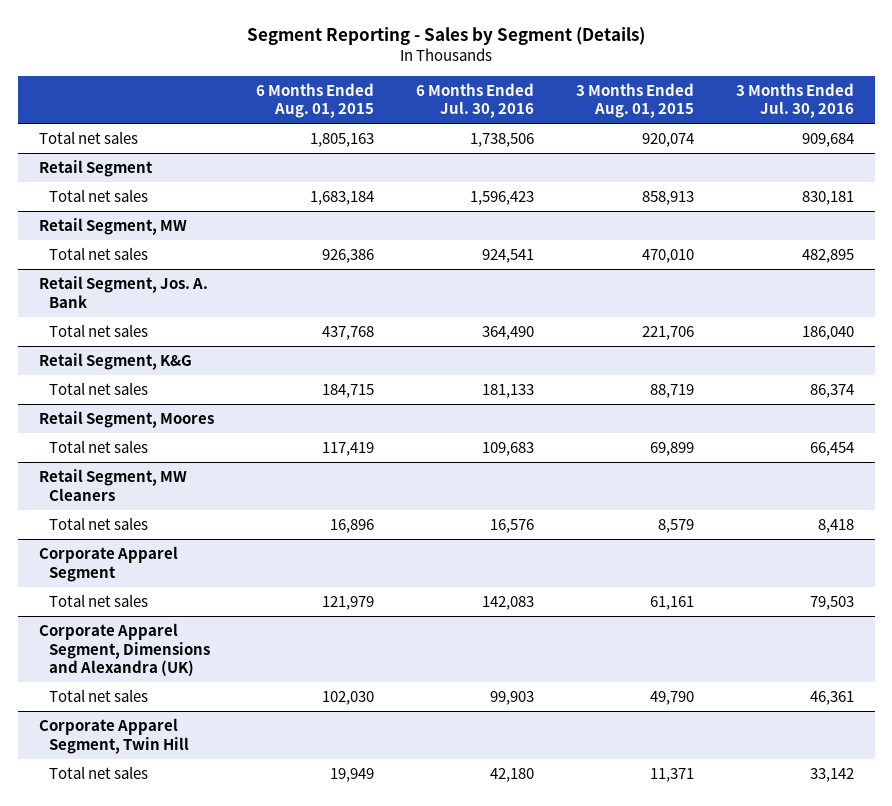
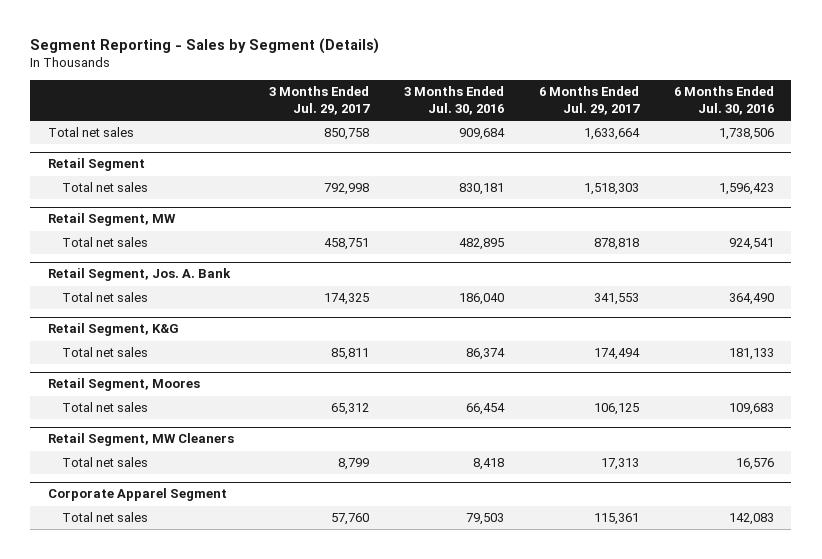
[255,82,374,119] 6 Months Ended Aug. 01, 2015 -> none
[575,82,694,119] 3 Months Ended Aug. 01, 2015 -> none
none -> [268,86,370,115] 3 Months Ended Jul. 29, 2017
none -> [538,86,640,115] 6 Months Ended Jul. 29, 2017
[38,622,211,677] Corporate Apparel Segment, Dimensions and Alexandra (UK) -> none
[49,688,149,702] Total net sales -> none
[38,717,190,754] Corporate Apparel Segment, Twin Hill -> none
[49,765,149,779] Total net sales -> none

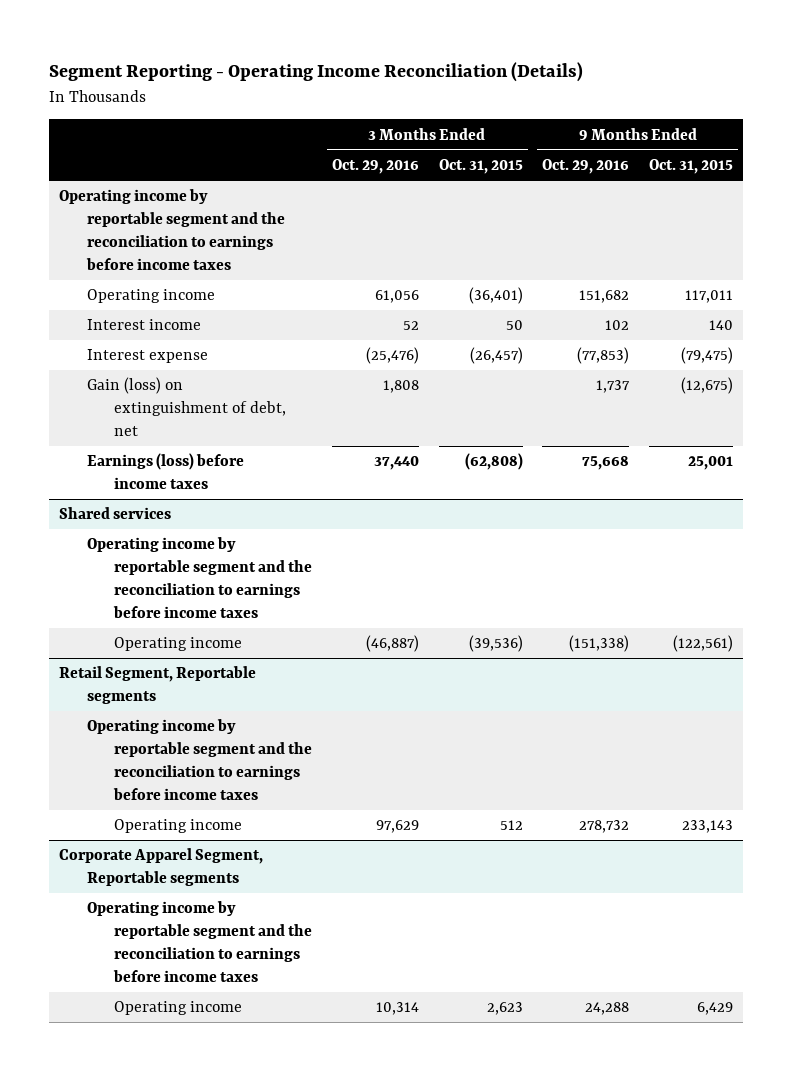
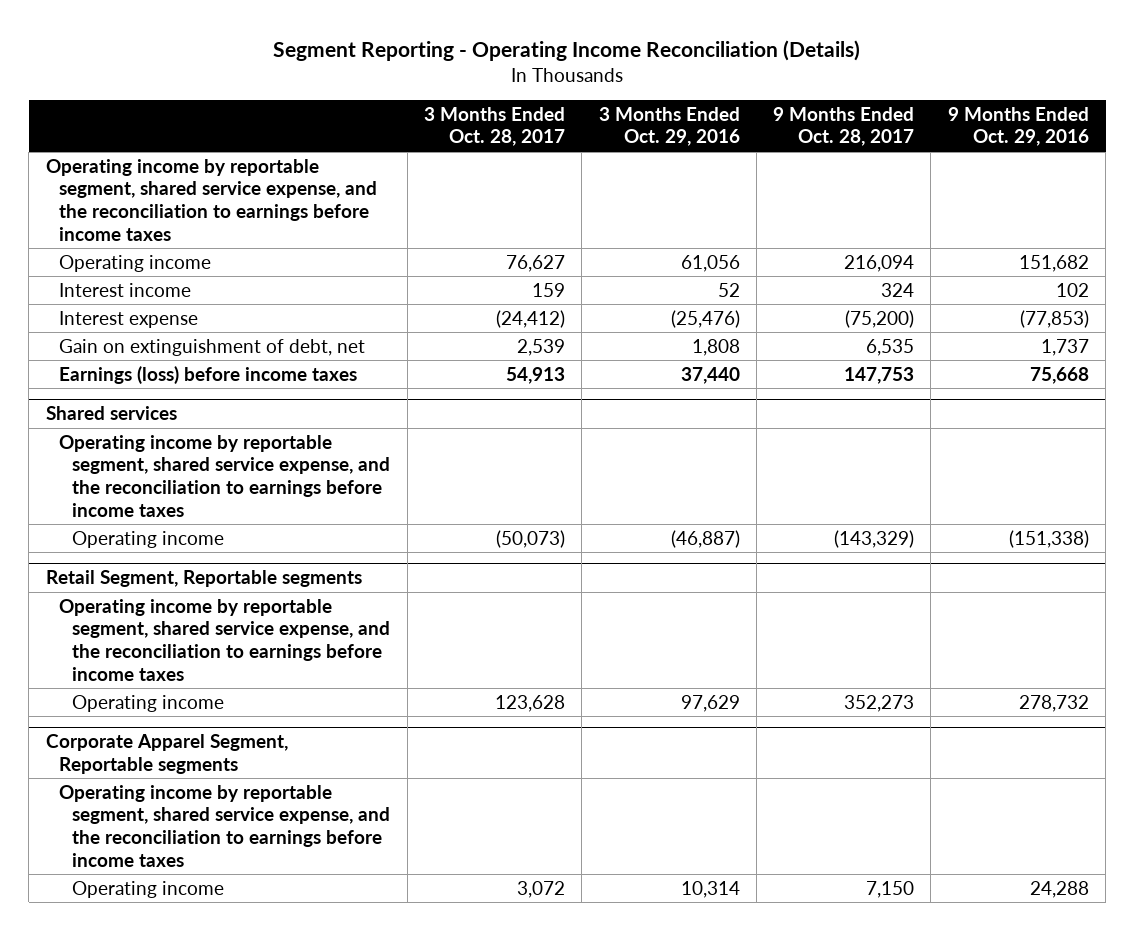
[438,159,523,175] Oct. 31, 2015 -> none
[649,159,734,175] Oct. 31, 2015 -> none
none -> [424,106,566,147] 3 Months Ended Oct. 28, 2017
none -> [773,106,915,147] 9 Months Ended Oct. 28, 2017
[59,189,285,270] Operating income by reportable segment and the reconciliation to earnings before income taxes -> [45,158,378,241] Operating income by reportable segment, shared service expense, and the reconciliation to earnings before income taxes
[86,377,287,436] Gain (loss) on extinguishment of debt, net -> [59,338,366,356] Gain on extinguishment of debt, net
[86,537,313,618] Operating income by reportable segment and the reconciliation to earnings before income taxes -> [59,434,391,517] Operating income by reportable segment, shared service expense, and the reconciliation to earnings before income taxes
[86,719,313,800] Operating income by reportable segment and the reconciliation to earnings before income taxes -> [59,598,391,681] Operating income by reportable segment, shared service expense, and the reconciliation to earnings before income taxes
[86,901,313,982] Operating income by reportable segment and the reconciliation to earnings before income taxes -> [59,784,391,867] Operating income by reportable segment, shared service expense, and the reconciliation to earnings before income taxes

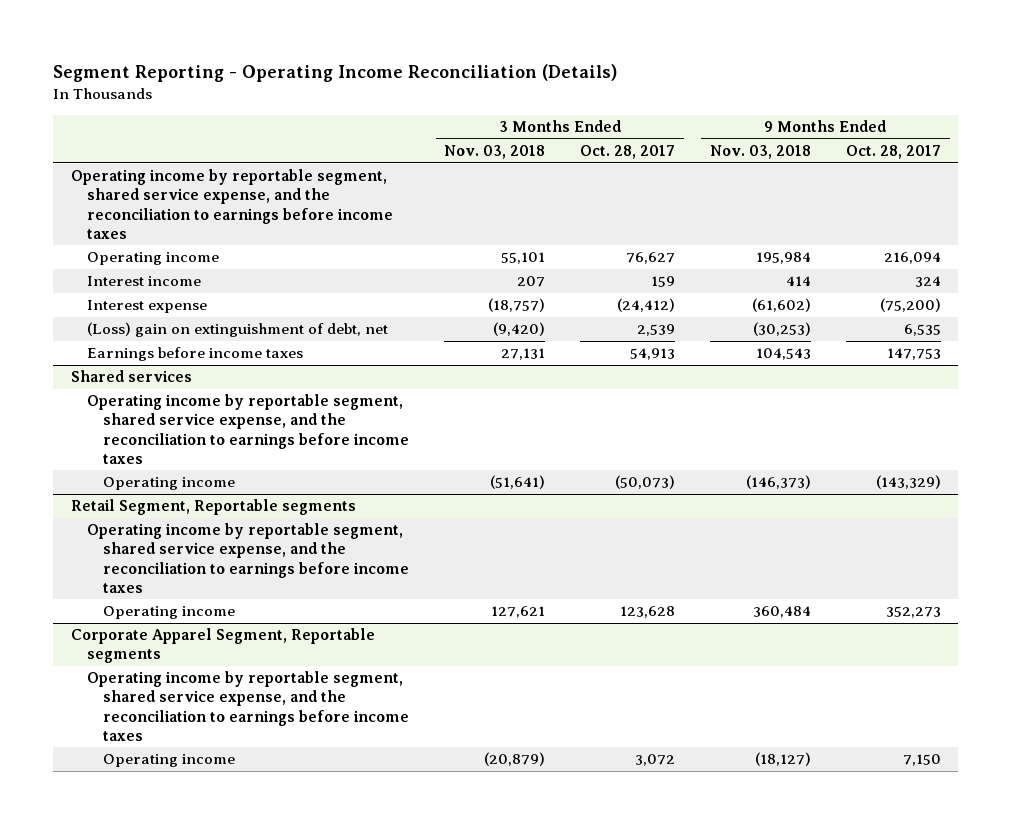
[598,106,740,147] 3 Months Ended Oct. 29, 2016 -> none
[947,106,1089,147] 9 Months Ended Oct. 29, 2016 -> none
none -> [444,145,546,160] Nov. 03, 2018
none -> [710,145,812,160] Nov. 03, 2018
[59,338,366,356] Gain on extinguishment of debt, net -> [87,322,389,338] (Loss) gain on extinguishment of debt, net
[59,365,358,384] Earnings (loss) before income taxes -> [87,347,304,362] Earnings before income taxes

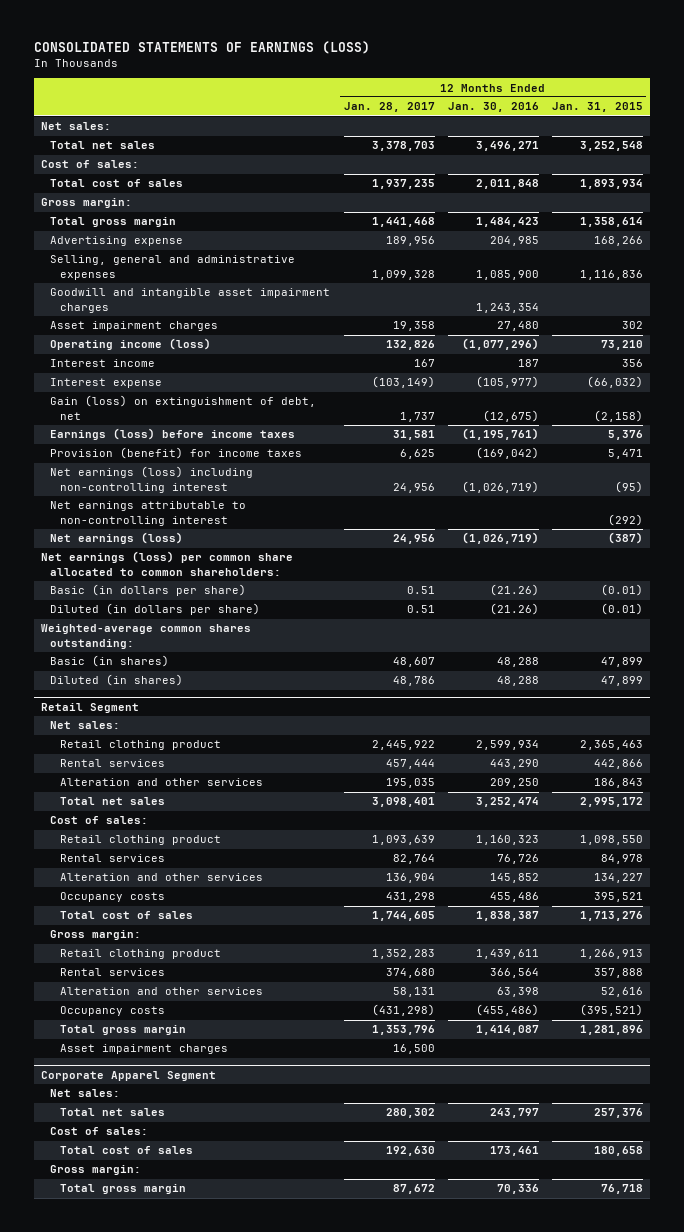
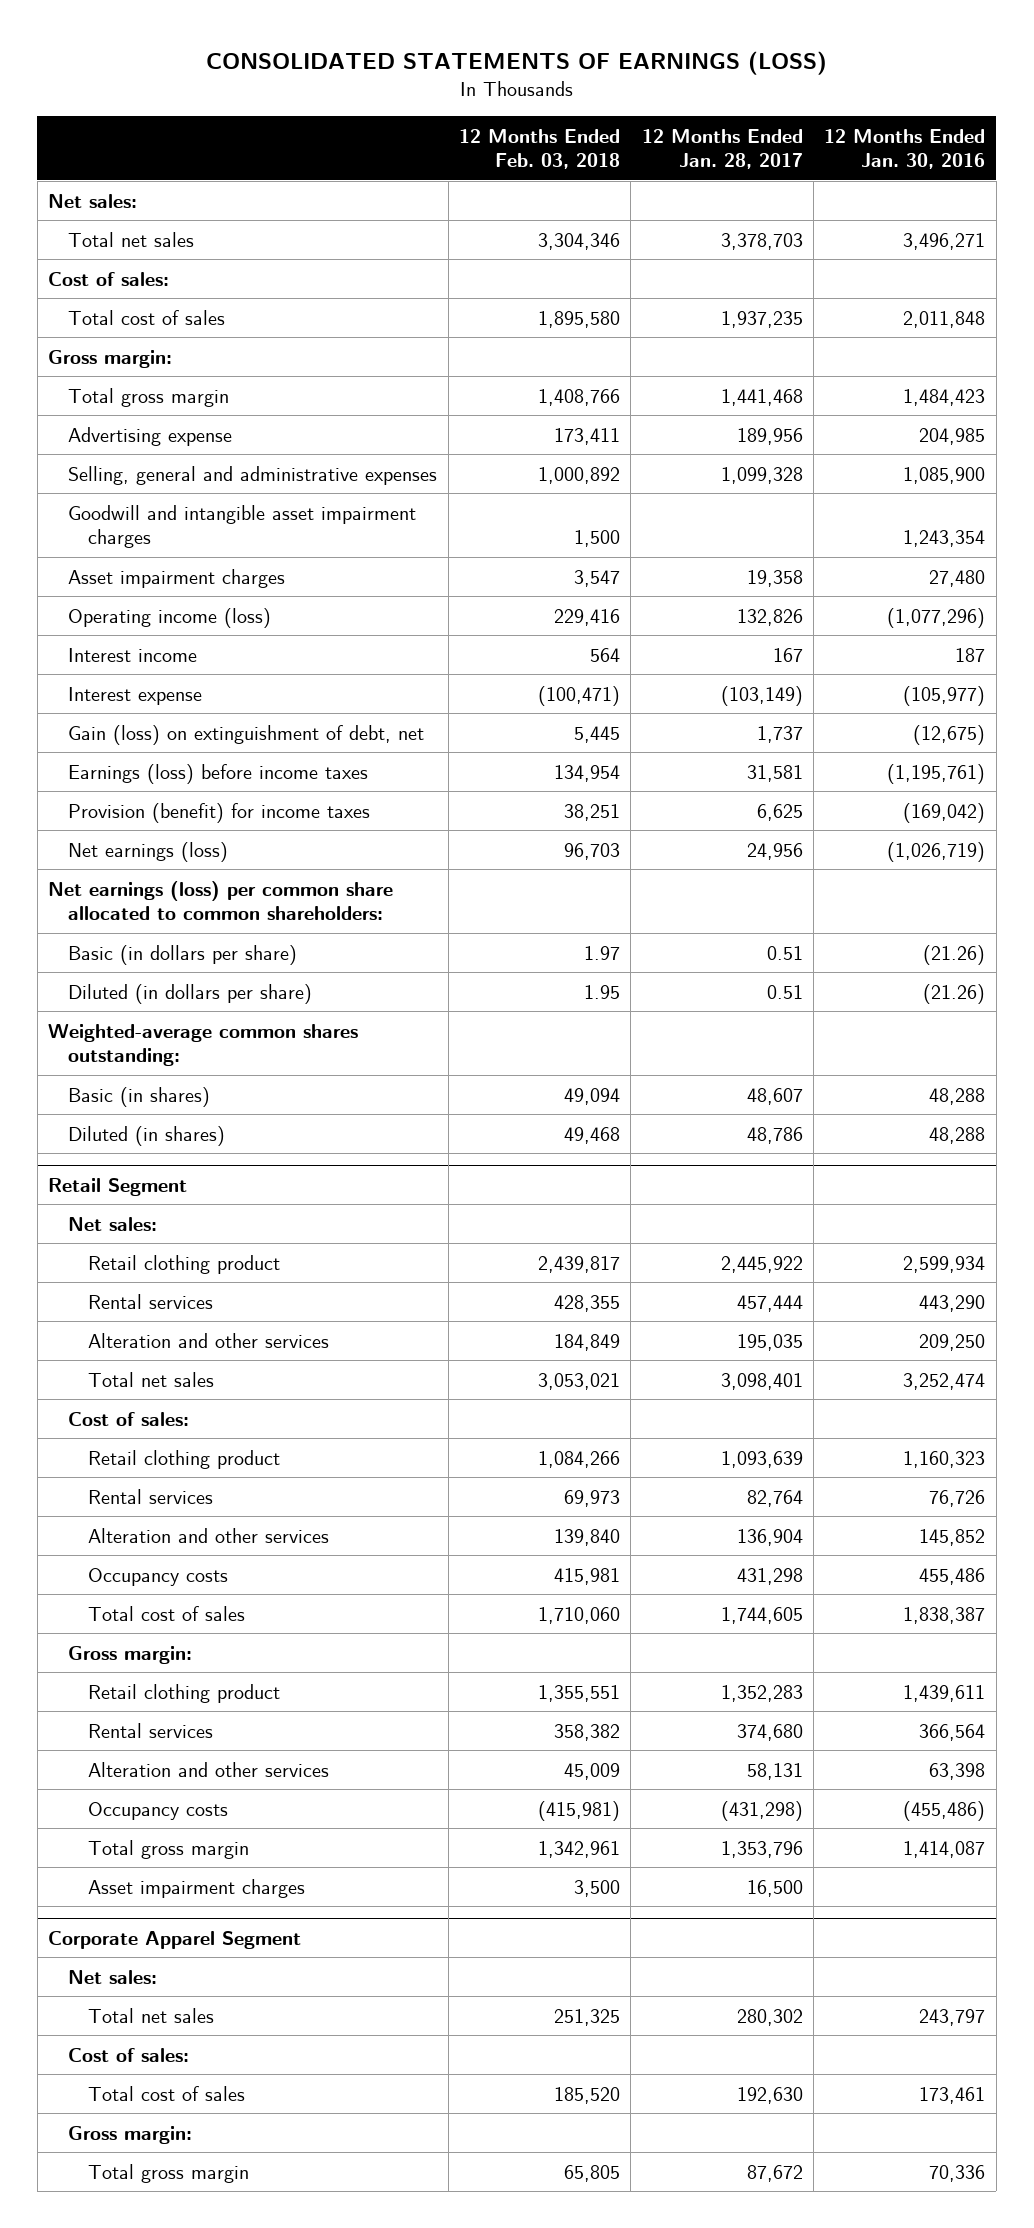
[552,102,644,113] Jan. 31, 2015 -> none
none -> [458,128,620,170] 12 Months Ended Feb. 03, 2018
[50,466,254,493] Net earnings (loss) including non-controlling interest -> none
[50,501,247,526] Net earnings attributable to non-controlling interest -> none

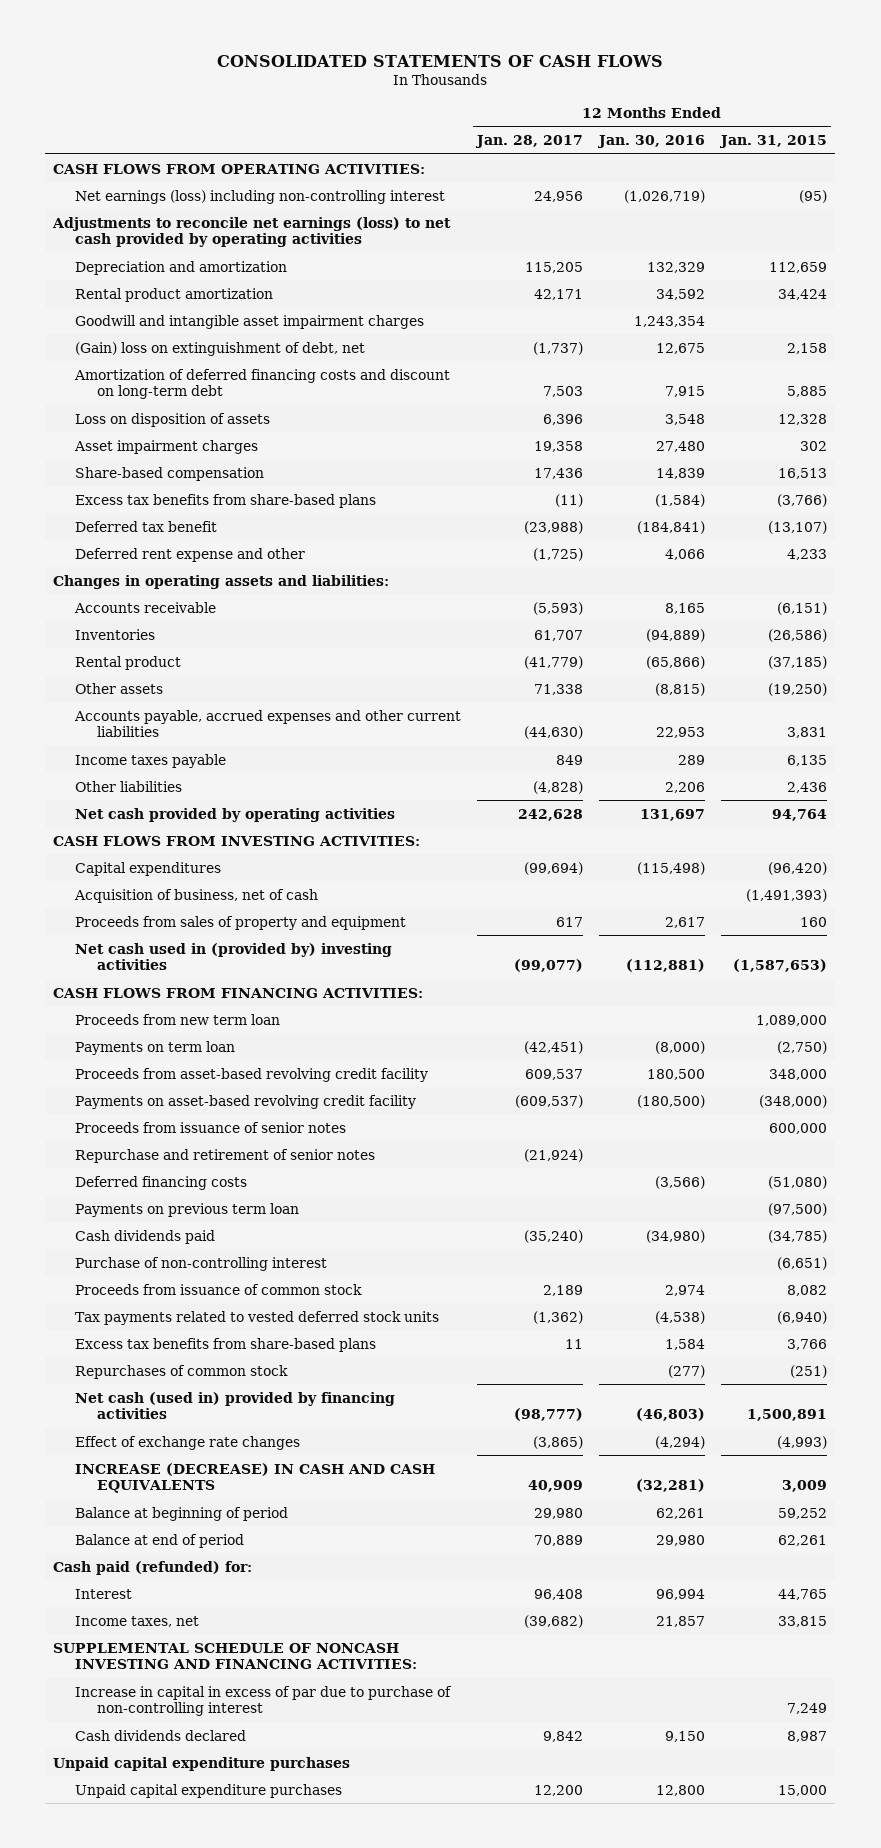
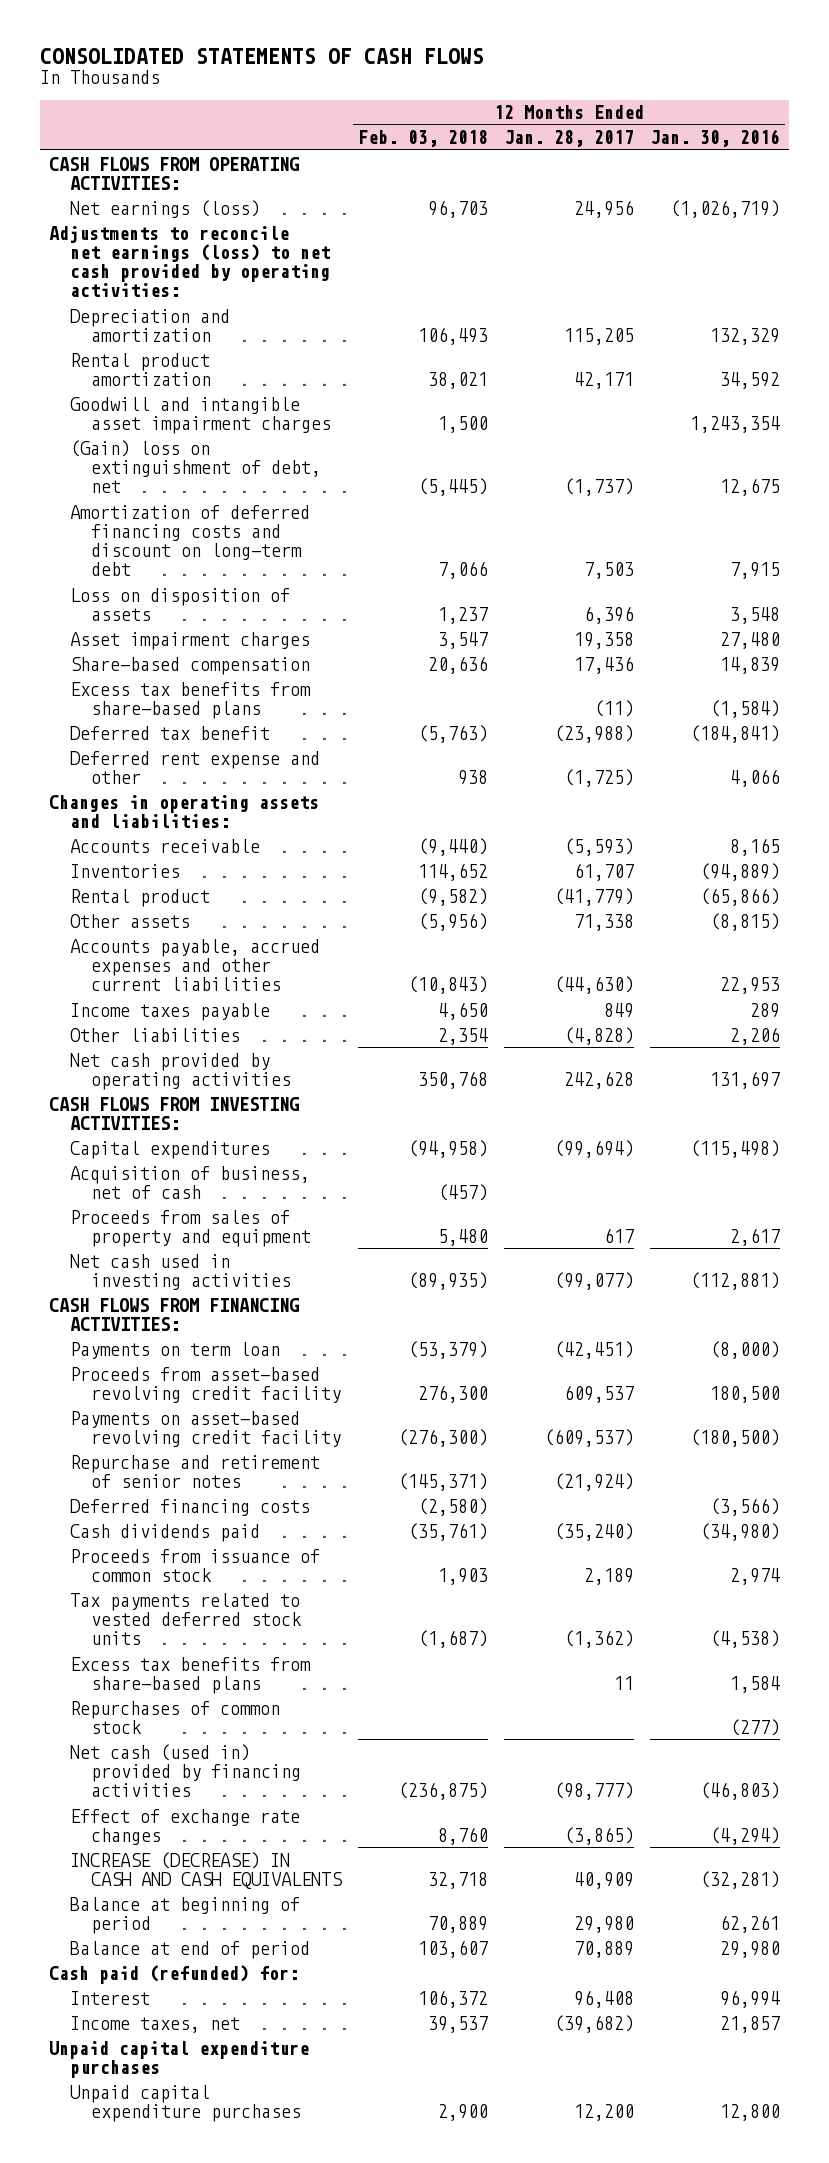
[719,135,828,149] Jan. 31, 2015 -> none
none -> [357,130,488,148] Feb. 03, 2018
[75,189,446,204] Net earnings (loss) including non-controlling interest -> [69,199,260,218] Net earnings (loss)
[52,216,452,248] Adjustments to reconcile net earnings (loss) to net cash provided by operating activities -> [48,225,330,298] Adjustments to reconcile net earnings (loss) to net cash provided by operating activities:
[75,942,393,971] Net cash used in (provided by) investing activities -> [69,1253,292,1290] Net cash used in investing activities
[75,1013,281,1025] Proceeds from new term loan -> none
[75,1121,347,1133] Proceeds from issuance of senior notes -> none
[75,1202,300,1217] Payments on previous term loan -> none
[75,1256,328,1271] Purchase of non-controlling interest -> none
[53,1642,418,1670] SUPPLEMENTAL SCHEDULE OF NONCASH INVESTING AND FINANCING ACTIVITIES: -> none
[75,1685,453,1717] Increase in capital in excess of par due to purchase of non-controlling interest -> none
[75,1729,247,1741] Cash dividends declared -> none

